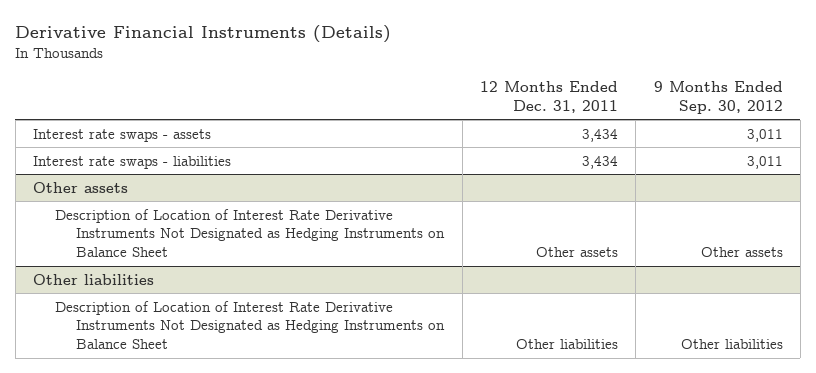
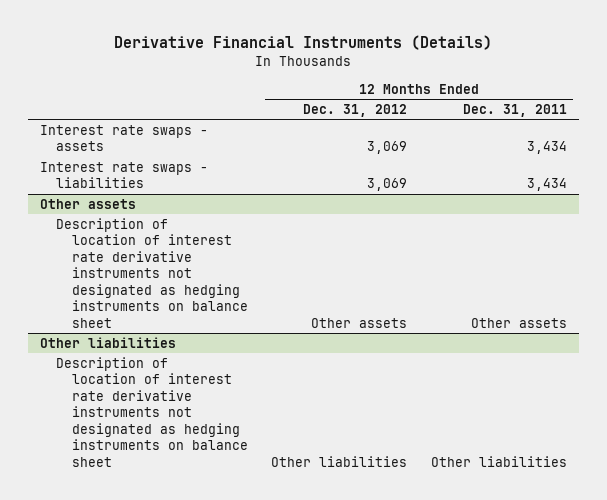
[653,80,783,114] 9 Months Ended Sep. 30, 2012 -> none
none -> [303,104,408,118] Dec. 31, 2012
[54,208,446,258] Description of Location of Interest Rate Derivative Instruments Not Designated as Hedging Instruments on Balance Sheet -> [55,217,248,328] Description of location of interest rate derivative instruments not designated as hedging instruments on balance sheet
[54,300,446,350] Description of Location of Interest Rate Derivative Instruments Not Designated as Hedging Instruments on Balance Sheet -> [55,356,248,467] Description of location of interest rate derivative instruments not designated as hedging instruments on balance sheet

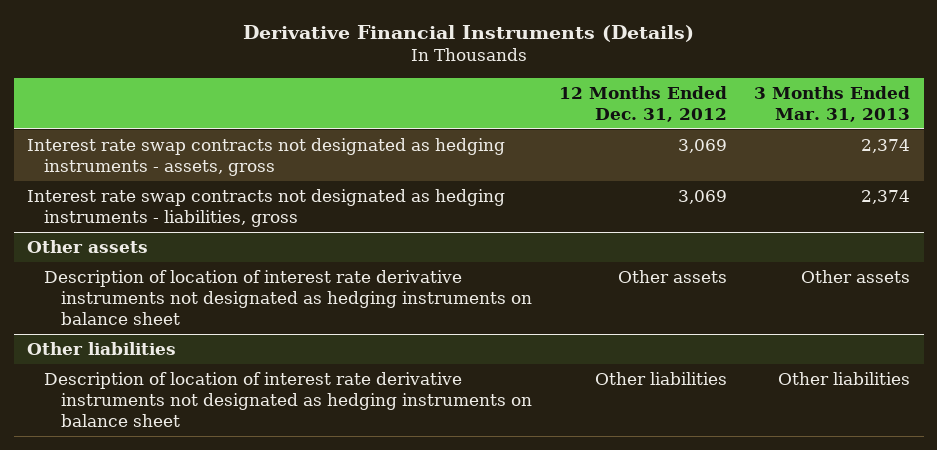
[462,104,567,118] Dec. 31, 2011 -> none
none -> [754,85,911,122] 3 Months Ended Mar. 31, 2013
[39,124,208,152] Interest rate swaps - assets -> [27,137,506,177] Interest rate swap contracts not designated as hedging instruments - assets, gross
[39,161,208,189] Interest rate swaps - liabilities -> [27,188,506,228] Interest rate swap contracts not designated as hedging instruments - liabilities, gross

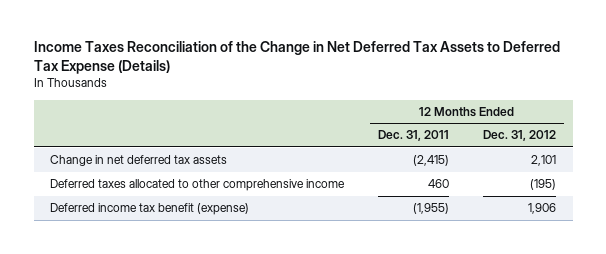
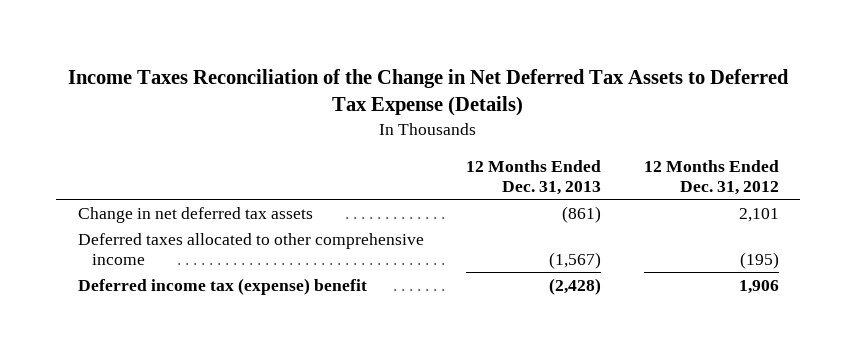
[378,130,450,142] Dec. 31, 2011 -> none
none -> [466,159,602,196] 12 Months Ended Dec. 31, 2013
[50,203,250,216] Deferred income tax benefit (expense) -> [77,277,367,295] Deferred income tax (expense) benefit

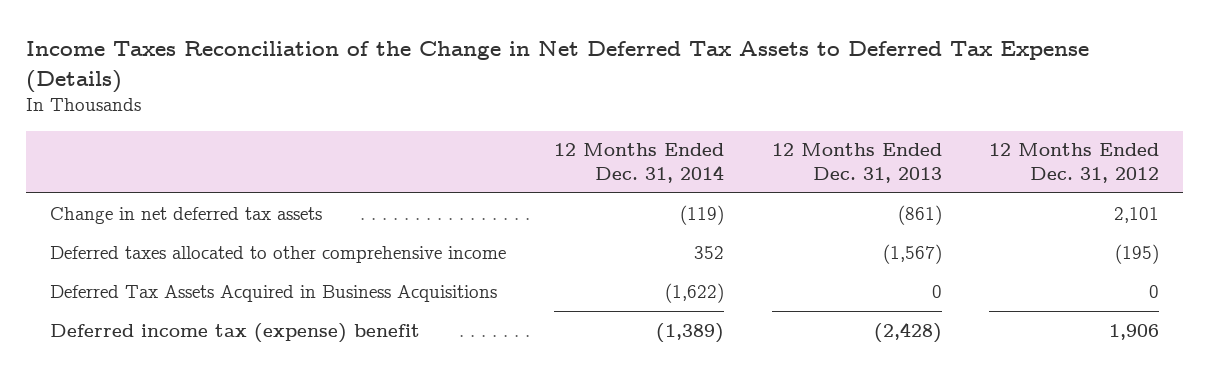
none -> [553,143,724,184] 12 Months Ended Dec. 31, 2014
none -> [50,284,498,302] Deferred Tax Assets Acquired in Business Acquisitions

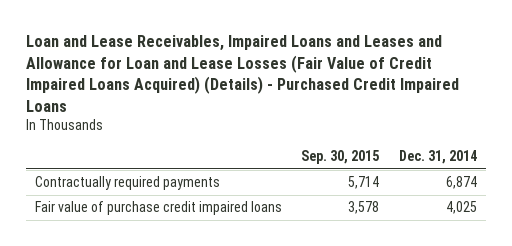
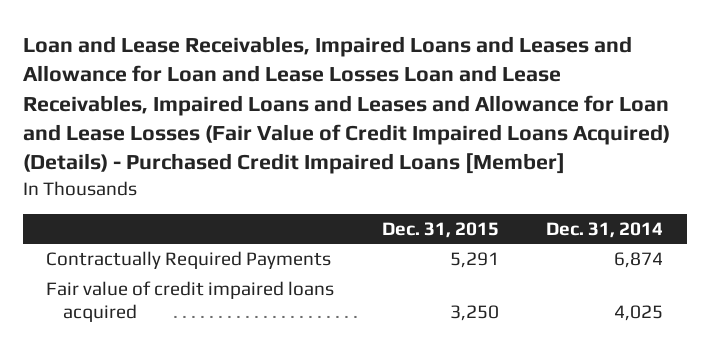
[25,35,459,112] Loan and Lease Receivables, Impaired Loans and Leases and Allowance for Loan and Lease Losses (Fair Value of Credit Impaired Loans Acquired) (Details) - Purchased Credit Impaired Loans -> [22,36,670,175] Loan and Lease Receivables, Impaired Loans and Leases and Allowance for Loan and Lease Losses Loan and Lease Receivables, Impaired Loans and Leases and Allowance for Loan and Lease Losses (Fair Value of Credit Impaired Loans Acquired) (Details) - Purchased Credit Impaired Loans [Member]
[301,150,380,165] Sep. 30, 2015 -> none
none -> [381,221,499,238] Dec. 31, 2015
[35,176,221,191] Contractually required payments -> [46,250,332,269] Contractually Required Payments
[35,201,283,216] Fair value of purchase credit impaired loans -> [46,280,335,323] Fair value of credit impaired loans acquired

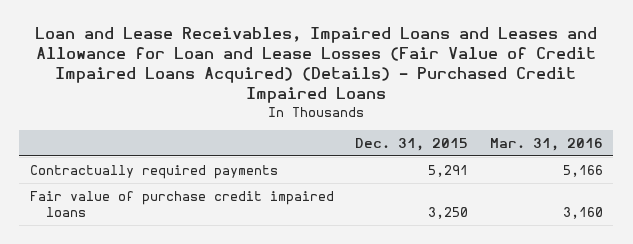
[22,36,670,175] Loan and Lease Receivables, Impaired Loans and Leases and Allowance for Loan and Lease Losses Loan and Lease Receivables, Impaired Loans and Leases and Allowance for Loan and Lease Losses (Fair Value of Credit Impaired Loans Acquired) (Details) - Purchased Credit Impaired Loans [Member] -> [35,27,598,104] Loan and Lease Receivables, Impaired Loans and Leases and Allowance for Loan and Lease Losses (Fair Value of Credit Impaired Loans Acquired) (Details) - Purchased Credit Impaired Loans
[546,221,664,238] Dec. 31, 2014 -> none
none -> [489,137,603,151] Mar. 31, 2016
[46,250,332,269] Contractually Required Payments -> [29,164,278,179] Contractually required payments
[46,280,335,323] Fair value of credit impaired loans acquired -> [29,190,334,217] Fair value of purchase credit impaired loans

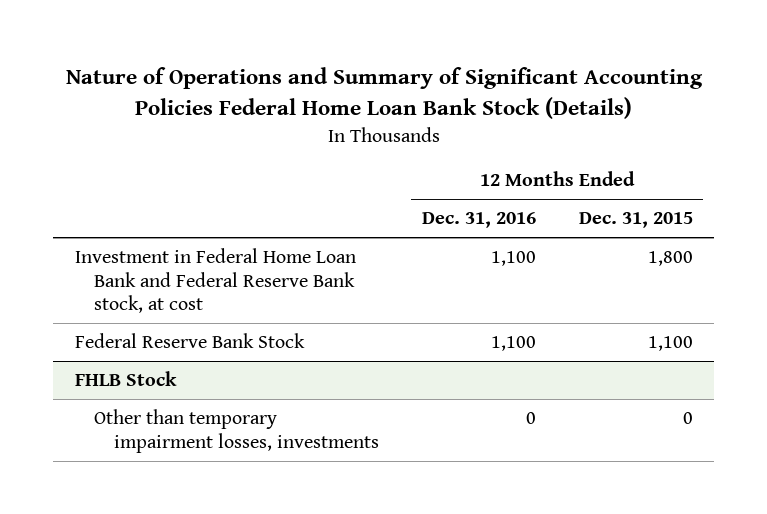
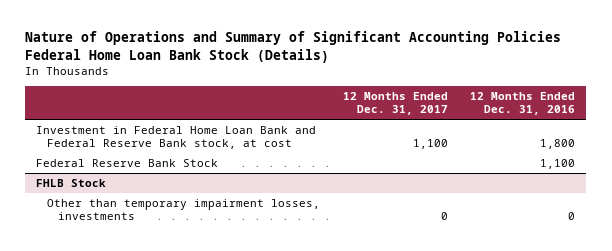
[578,212,693,229] Dec. 31, 2015 -> none
none -> [342,92,448,116] 12 Months Ended Dec. 31, 2017
[490,251,536,267] 1,100 -> [540,139,576,150] 1,800

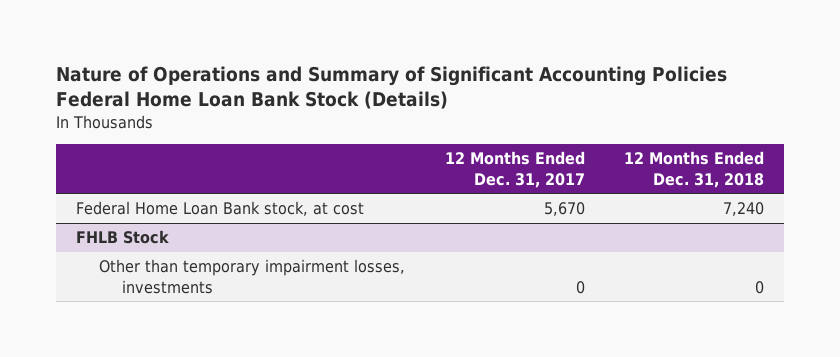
[470,92,576,116] 12 Months Ended Dec. 31, 2016 -> none
none -> [624,151,765,188] 12 Months Ended Dec. 31, 2018
[36,158,219,167] Federal Reserve Bank Stock -> none
[36,125,317,150] Investment in Federal Home Loan Bank and Federal Reserve Bank stock, at cost -> [76,201,365,217] Federal Home Loan Bank stock, at cost
[412,139,448,150] 1,100 -> [543,202,585,217] 5,670

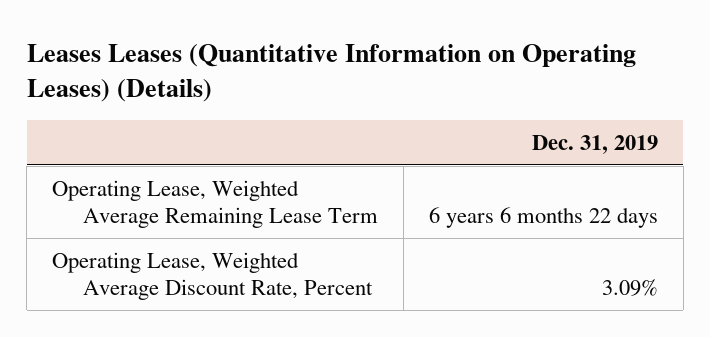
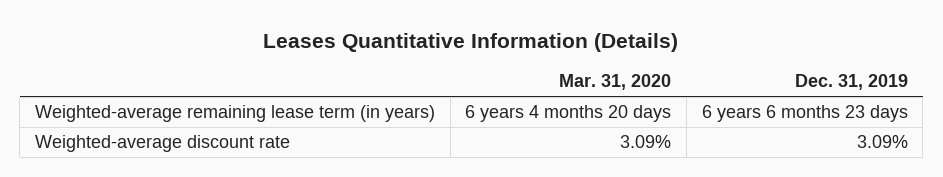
[26,44,636,103] Leases Leases (Quantitative Information on Operating Leases) (Details) -> [263,32,679,52] Leases Quantitative Information (Details)
none -> [559,74,672,91] Mar. 31, 2020
[52,179,378,229] Operating Lease, Weighted Average Remaining Lease Term -> [34,105,435,123] Weighted-average remaining lease term (in years)
[428,207,658,229] 6 years 6 months 22 days -> [701,105,908,123] 6 years 6 months 23 days
[52,251,373,301] Operating Lease, Weighted Average Discount Rate, Percent -> [34,135,290,153] Weighted-average discount rate

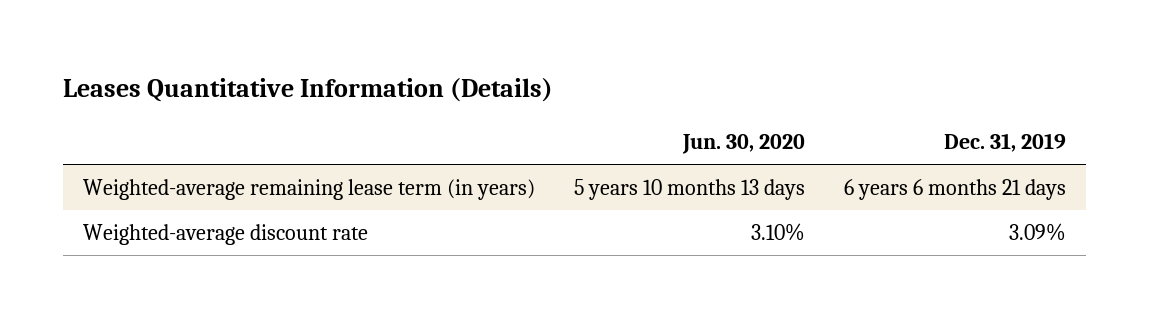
[559,74,672,91] Mar. 31, 2020 -> none
none -> [682,134,806,155] Jun. 30, 2020
[701,105,908,123] 6 years 6 months 23 days -> [844,178,1067,200] 6 years 6 months 21 days

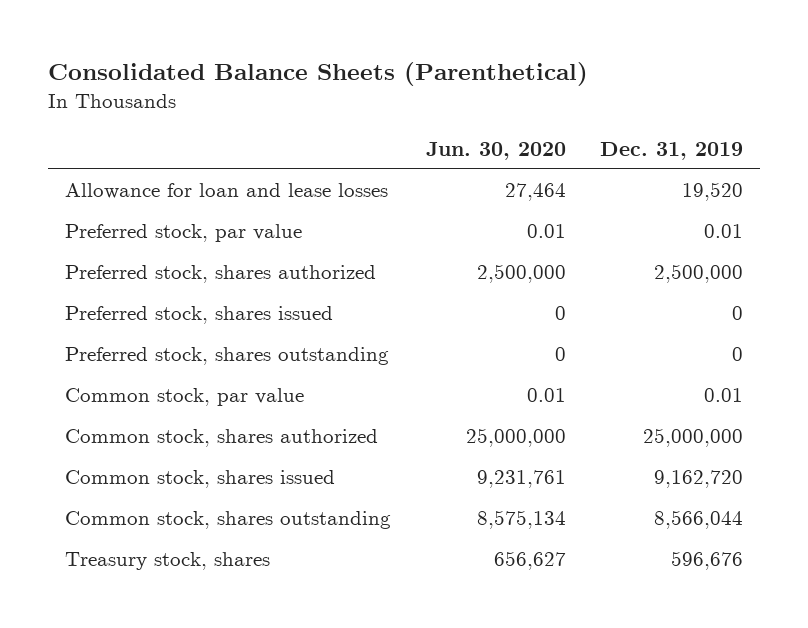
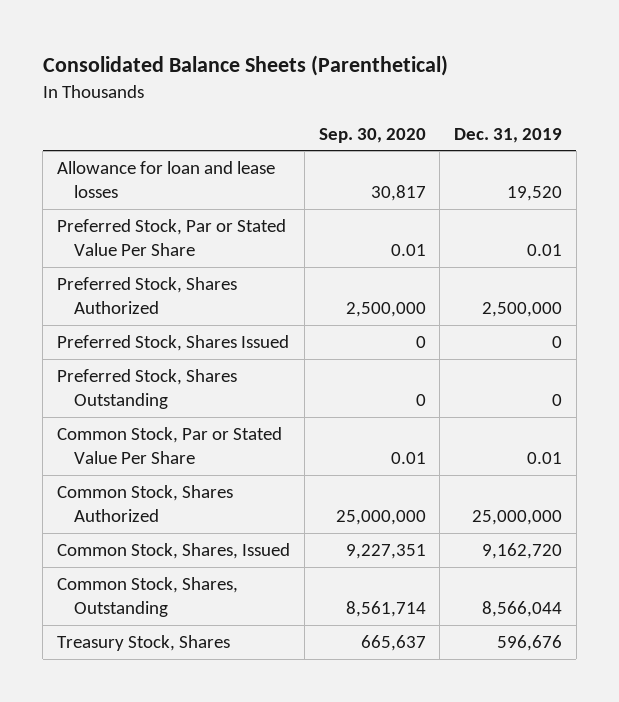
[425,141,566,160] Jun. 30, 2020 -> none
none -> [318,127,426,143] Sep. 30, 2020
[65,224,303,243] Preferred stock, par value -> [56,218,286,256] Preferred Stock, Par or Stated Value Per Share
[65,265,377,284] Preferred stock, shares authorized -> [56,276,237,314] Preferred Stock, Shares Authorized
[65,306,334,325] Preferred stock, shares issued -> [56,334,289,351] Preferred Stock, Shares Issued
[65,347,390,366] Preferred stock, shares outstanding -> [56,368,237,409] Preferred Stock, Shares Outstanding
[65,388,305,407] Common stock, par value -> [56,426,282,464] Common Stock, Par or Stated Value Per Share
[65,429,379,448] Common stock, shares authorized -> [56,484,233,522] Common Stock, Shares Authorized
[65,470,336,489] Common stock, shares issued -> [56,542,290,559] Common Stock, Shares, Issued
[65,511,392,530] Common stock, shares outstanding -> [56,576,238,617] Common Stock, Shares, Outstanding
[65,552,271,571] Treasury stock, shares -> [56,634,230,651] Treasury Stock, Shares

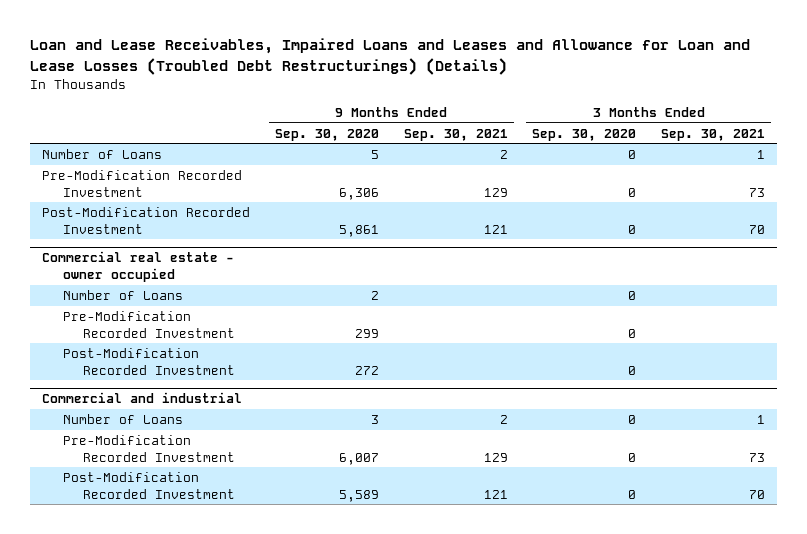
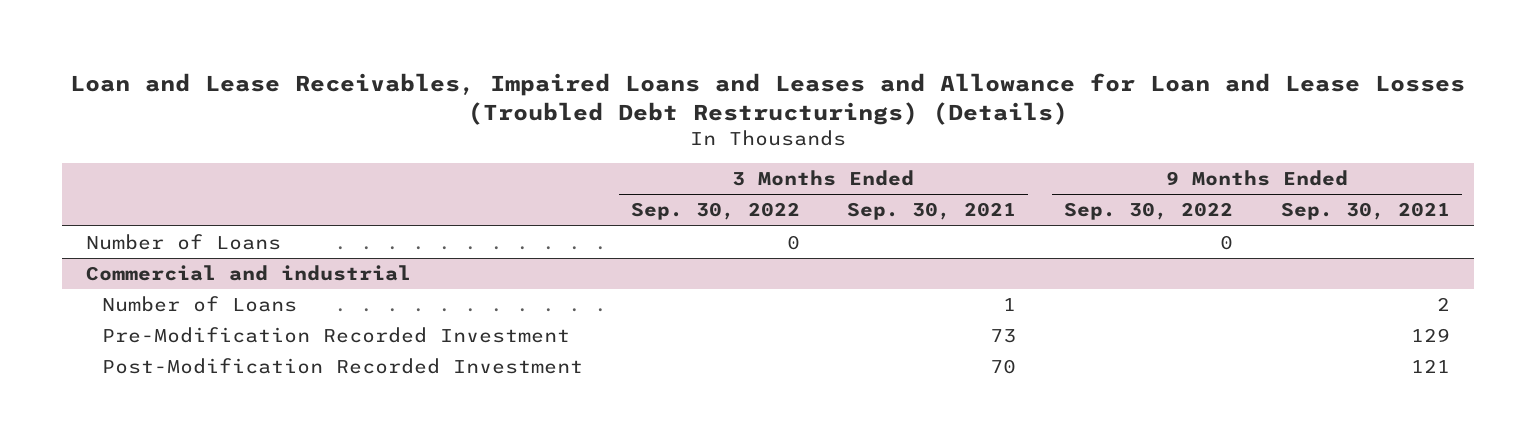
[274,128,379,141] Sep. 30, 2020 -> none
[532,128,637,141] Sep. 30, 2020 -> none
none -> [630,202,800,221] Sep. 30, 2022
none -> [1064,202,1234,221] Sep. 30, 2022
[42,149,163,160] Number of Loans -> none
[42,170,243,197] Pre-Modification Recorded Investment -> none
[42,207,251,234] Post-Modification Recorded Investment -> none
[42,251,235,282] Commercial real estate - owner occupied -> none
[62,311,236,338] Pre-Modification Recorded Investment -> none
[62,348,236,375] Post-Modification Recorded Investment -> none

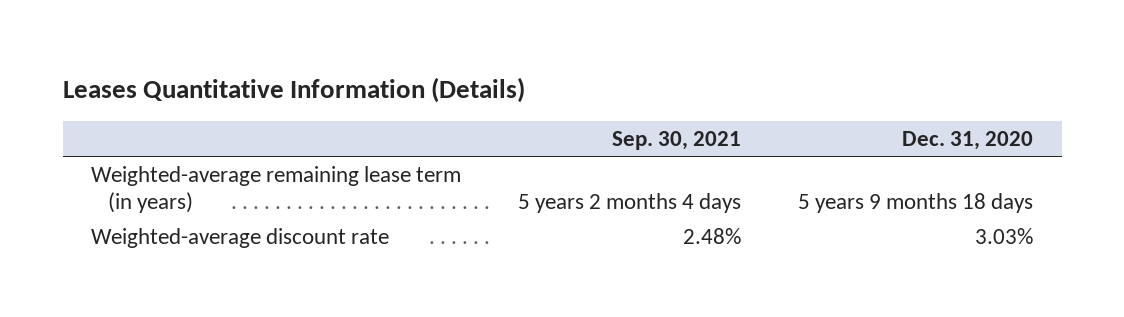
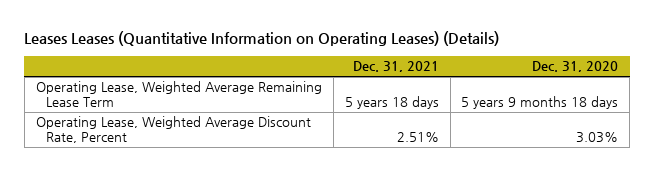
[62,77,525,104] Leases Quantitative Information (Details) -> [24,31,500,47] Leases Leases (Quantitative Information on Operating Leases) (Details)
[612,131,742,151] Sep. 30, 2021 -> none
none -> [352,61,439,73] Dec. 31, 2021
[91,166,462,213] Weighted-average remaining lease term (in years) -> [35,81,322,108] Operating Lease, Weighted Average Remaining Lease Term
[91,228,390,249] Weighted-average discount rate -> [35,116,311,144] Operating Lease, Weighted Average Discount Rate, Percent

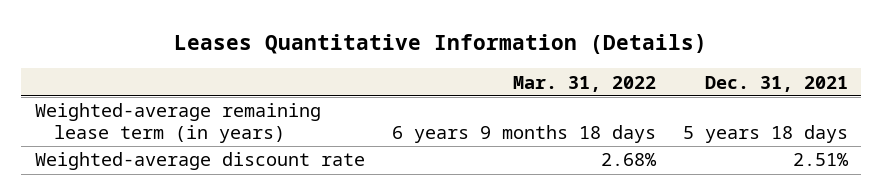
[24,31,500,47] Leases Leases (Quantitative Information on Operating Leases) (Details) -> [174,33,708,54] Leases Quantitative Information (Details)
[532,61,619,73] Dec. 31, 2020 -> none
none -> [512,75,656,92] Mar. 31, 2022
[35,81,322,108] Operating Lease, Weighted Average Remaining Lease Term -> [34,103,321,143] Weighted-average remaining lease term (in years)
[35,116,311,144] Operating Lease, Weighted Average Discount Rate, Percent -> [34,152,365,171] Weighted-average discount rate

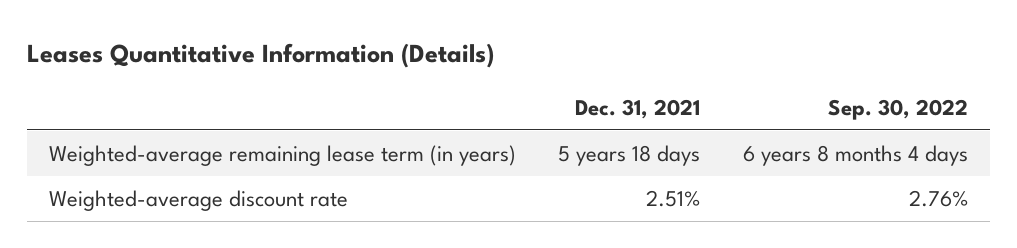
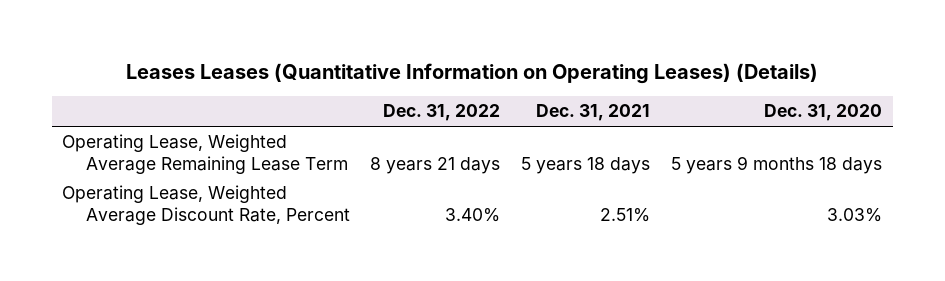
[27,43,495,69] Leases Quantitative Information (Details) -> [126,62,819,84] Leases Leases (Quantitative Information on Operating Leases) (Details)
[828,98,969,120] Sep. 30, 2022 -> none
none -> [383,104,501,122] Dec. 31, 2022
none -> [764,104,883,122] Dec. 31, 2020
[48,144,516,166] Weighted-average remaining lease term (in years) -> [62,134,348,174] Operating Lease, Weighted Average Remaining Lease Term
[48,189,348,211] Weighted-average discount rate -> [62,185,350,225] Operating Lease, Weighted Average Discount Rate, Percent

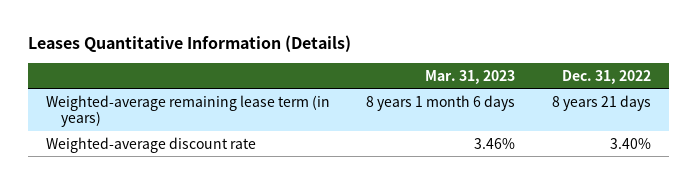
[126,62,819,84] Leases Leases (Quantitative Information on Operating Leases) (Details) -> [27,35,351,53] Leases Quantitative Information (Details)
[536,104,651,122] Dec. 31, 2021 -> none
[764,104,883,122] Dec. 31, 2020 -> none
none -> [425,69,516,84] Mar. 31, 2023
[62,134,348,174] Operating Lease, Weighted Average Remaining Lease Term -> [45,94,330,128] Weighted-average remaining lease term (in years)
[62,185,350,225] Operating Lease, Weighted Average Discount Rate, Percent -> [45,136,256,153] Weighted-average discount rate

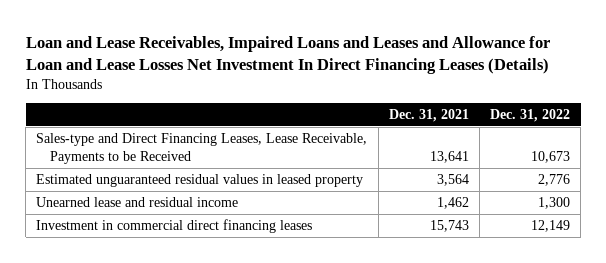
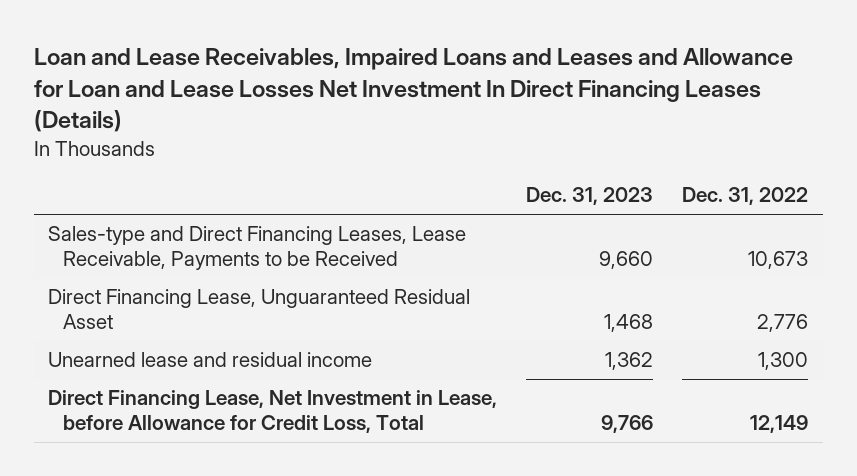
[388,108,469,122] Dec. 31, 2021 -> none
none -> [526,187,654,206] Dec. 31, 2023
[36,173,364,187] Estimated unguaranteed residual values in leased property -> [48,289,471,330] Direct Financing Lease, Unguaranteed Residual Asset
[36,218,313,233] Investment in commercial direct financing leases -> [48,390,498,434] Direct Financing Lease, Net Investment in Lease, before Allowance for Credit Loss, Total

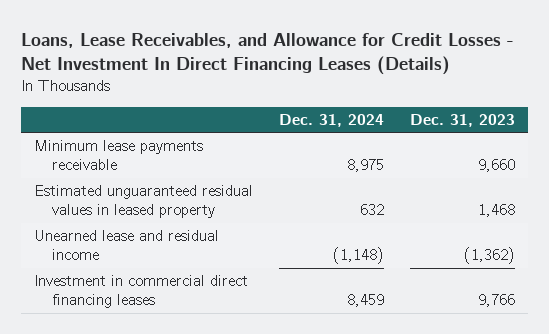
[33,48,793,133] Loan and Lease Receivables, Impaired Loans and Leases and Allowance for Loan and Lease Losses Net Investment In Direct Financing Leases (Details) -> [21,32,515,75] Loans, Lease Receivables, and Allowance for Credit Losses - Net Investment In Direct Financing Leases (Details)
[682,187,809,206] Dec. 31, 2022 -> none
none -> [279,113,385,127] Dec. 31, 2024
[48,226,467,271] Sales-type and Direct Financing Leases, Lease Receivable, Payments to be Received -> [34,140,204,171] Minimum lease payments receivable
[48,289,471,330] Direct Financing Lease, Unguaranteed Residual Asset -> [34,185,254,219] Estimated unguaranteed residual values in leased property
[605,352,654,371] 1,362 -> [464,247,516,265] (1,362)
[48,390,498,434] Direct Financing Lease, Net Investment in Lease, before Allowance for Credit Loss, Total -> [34,275,249,309] Investment in commercial direct financing leases

